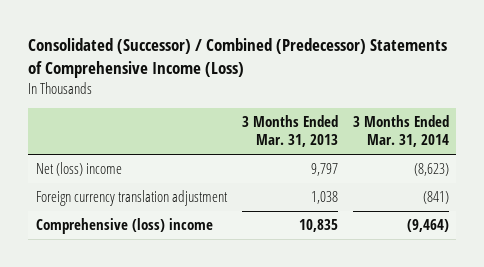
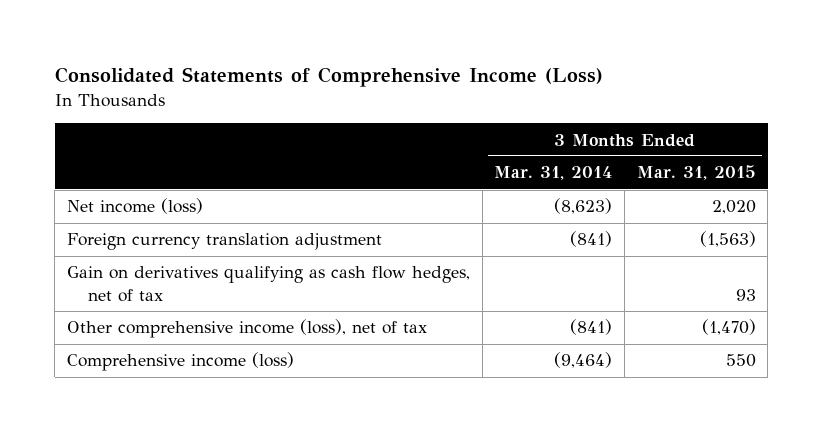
[27,37,447,78] Consolidated (Successor) / Combined (Predecessor) Statements of Comprehensive Income (Loss) -> [54,67,603,88] Consolidated Statements of Comprehensive Income (Loss)
[241,115,338,148] 3 Months Ended Mar. 31, 2013 -> none
none -> [636,165,756,181] Mar. 31, 2015
[35,162,122,177] Net (loss) income -> [67,198,204,215] Net income (loss)
none -> [67,266,471,303] Gain on derivatives qualifying as cash flow hedges, net of tax
none -> [67,319,428,339] Other comprehensive income (loss), net of tax
[35,218,213,235] Comprehensive (loss) income -> [67,352,295,372] Comprehensive income (loss)

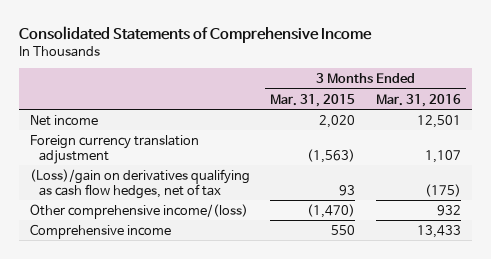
[54,67,603,88] Consolidated Statements of Comprehensive Income (Loss) -> [19,25,373,43] Consolidated Statements of Comprehensive Income
[494,166,613,181] Mar. 31, 2014 -> none
none -> [376,93,462,107] Mar. 31, 2016
[67,198,204,215] Net income (loss) -> [29,114,98,126] Net income
[67,266,471,303] Gain on derivatives qualifying as cash flow hedges, net of tax -> [29,168,250,199] (Loss)/gain on derivatives qualifying as cash flow hedges, net of tax
[67,319,428,339] Other comprehensive income (loss), net of tax -> [29,203,248,219] Other comprehensive income/(loss)
[67,352,295,372] Comprehensive income (loss) -> [29,223,171,239] Comprehensive income

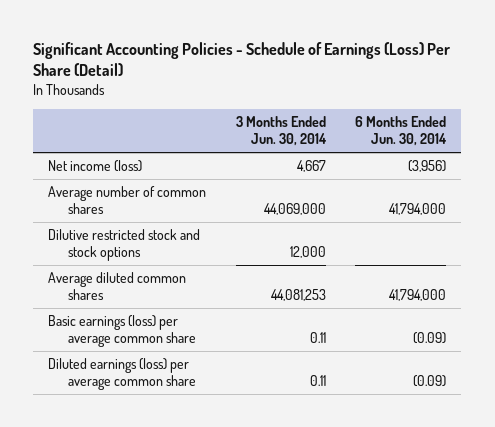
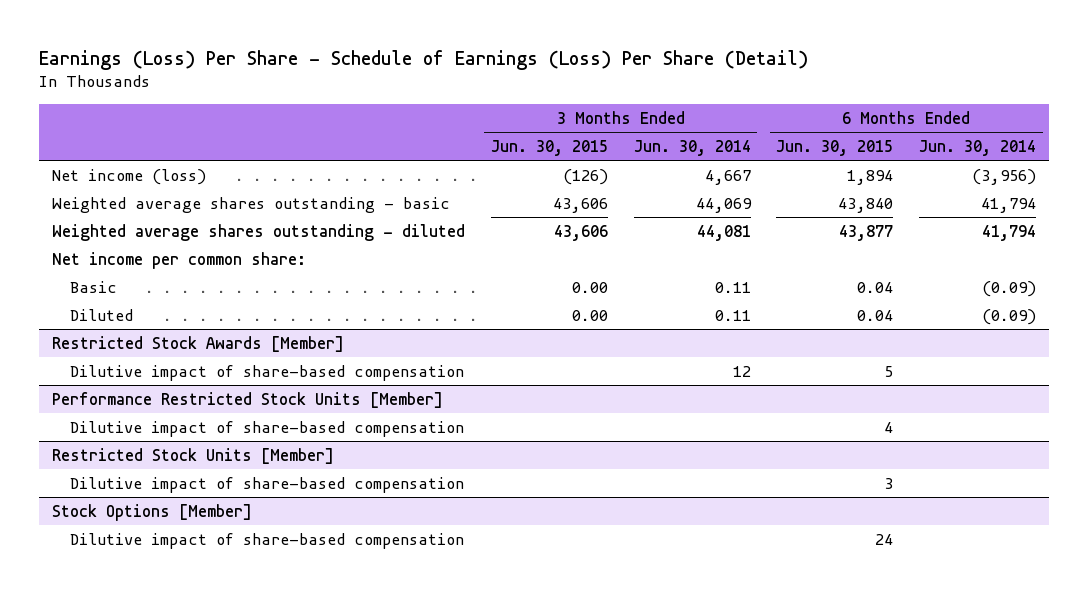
[33,41,451,77] Significant Accounting Policies - Schedule of Earnings (Loss) Per Share (Detail) -> [38,49,808,70] Earnings (Loss) Per Share - Schedule of Earnings (Loss) Per Share (Detail)
none -> [490,139,608,156] Jun. 30, 2015
none -> [776,139,894,156] Jun. 30, 2015
[48,229,201,262] Dilutive restricted stock and stock options -> none
[48,186,207,215] Average number of common shares -> [51,196,450,213] Weighted average shares outstanding - basic
[263,203,326,216] 44,069,000 -> [695,197,752,213] 44,069
[389,203,447,216] 41,794,000 -> [981,197,1037,213] 41,794
[48,272,187,301] Average diluted common shares -> [51,223,465,241] Weighted average shares outstanding - diluted
[270,289,326,302] 44,081,253 -> [696,224,751,241] 44,081
[389,289,447,302] 41,794,000 -> [982,224,1037,241] 41,794
none -> [51,251,306,269] Net income per common share:
[48,315,197,348] Basic earnings (loss) per average common share -> [69,280,117,293] Basic
[48,358,197,391] Diluted earnings (loss) per average common share -> [69,308,133,321] Diluted
none -> [51,335,344,352] Restricted Stock Awards [Member]
none -> [69,364,464,381] Dilutive impact of share-based compensation
none -> [51,391,443,408] Performance Restricted Stock Units [Member]
none -> [69,420,464,437] Dilutive impact of share-based compensation
none -> [51,447,334,464] Restricted Stock Units [Member]
none -> [69,476,464,493] Dilutive impact of share-based compensation
none -> [51,503,252,521] Stock Options [Member]
none -> [69,532,464,549] Dilutive impact of share-based compensation

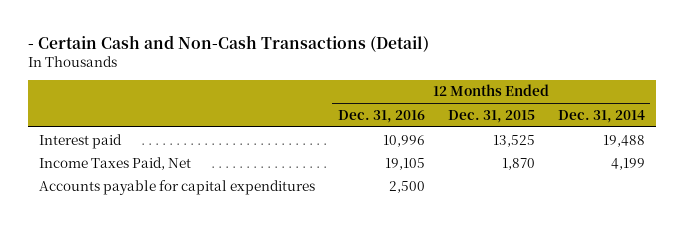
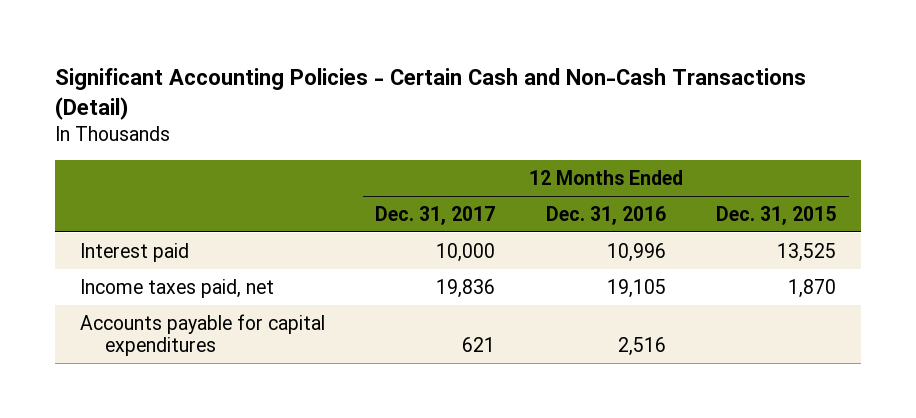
[28,34,430,52] - Certain Cash and Non-Cash Transactions (Detail) -> [54,67,806,120] Significant Accounting Policies - Certain Cash and Non-Cash Transactions (Detail)
[557,109,645,123] Dec. 31, 2014 -> none
none -> [375,205,496,225] Dec. 31, 2017
[39,156,192,170] Income Taxes Paid, Net -> [80,278,275,298] Income taxes paid, net
[389,180,426,193] 2,500 -> [617,337,666,357] 2,516

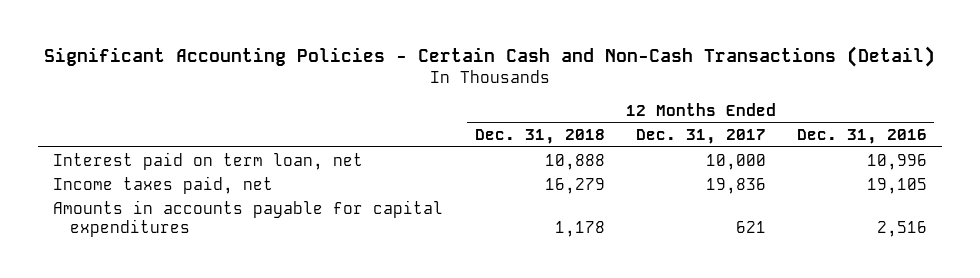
[716,205,837,225] Dec. 31, 2015 -> none
none -> [474,128,605,144] Dec. 31, 2018
[80,242,190,262] Interest paid -> [53,151,364,170] Interest paid on term loan, net
[80,313,326,357] Accounts payable for capital expenditures -> [53,199,444,238] Amounts in accounts payable for capital expenditures

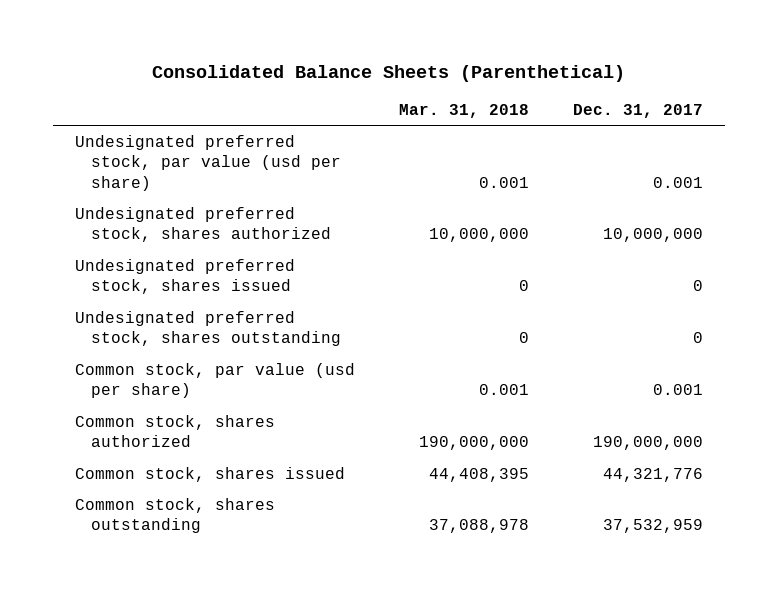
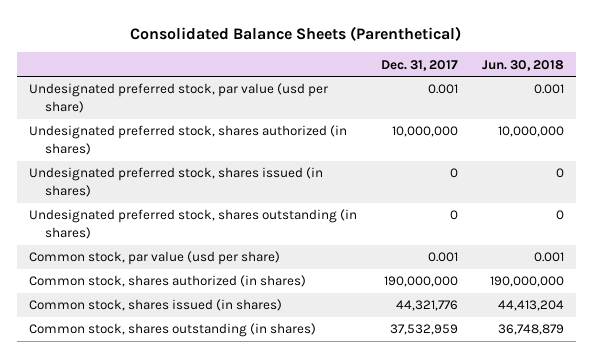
[398,103,529,118] Mar. 31, 2018 -> none
none -> [481,59,564,71] Jun. 30, 2018
[74,206,331,243] Undesignated preferred stock, shares authorized -> [29,125,348,155] Undesignated preferred stock, shares authorized (in shares)
[74,258,295,295] Undesignated preferred stock, shares issued -> [29,167,324,197] Undesignated preferred stock, shares issued (in shares)
[74,310,341,347] Undesignated preferred stock, shares outstanding -> [29,209,358,239] Undesignated preferred stock, shares outstanding (in shares)
[74,414,275,448] Common stock, shares authorized -> [29,275,307,288] Common stock, shares authorized (in shares)
[74,466,345,482] Common stock, shares issued -> [29,299,283,312] Common stock, shares issued (in shares)
[74,497,275,534] Common stock, shares outstanding -> [29,323,317,338] Common stock, shares outstanding (in shares)

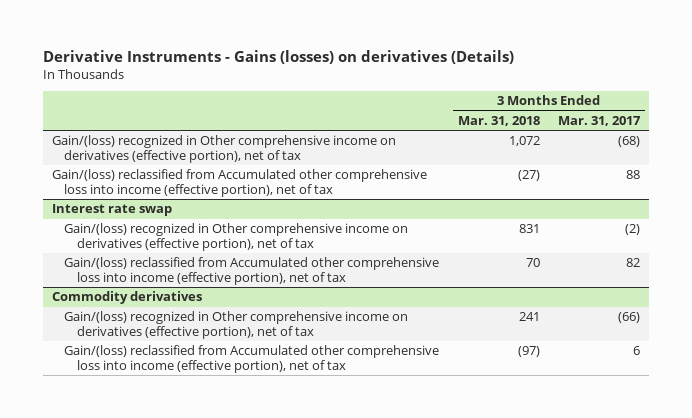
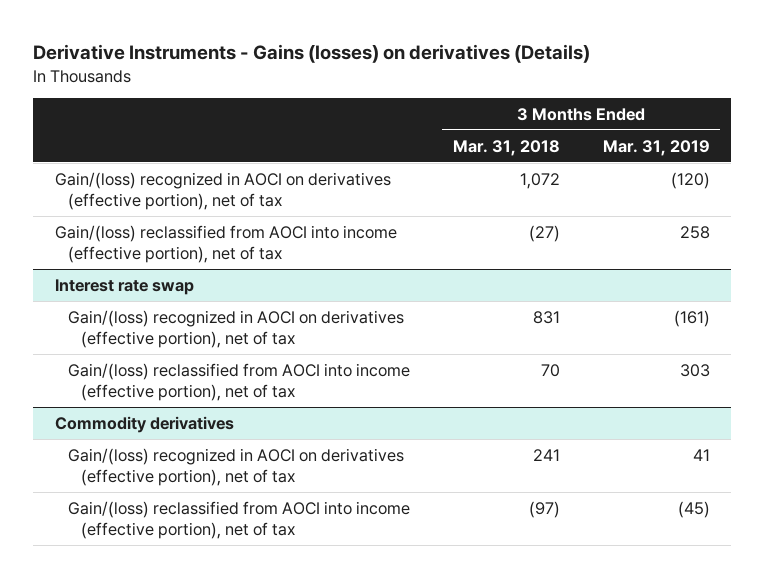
[558,115,642,126] Mar. 31, 2017 -> none
none -> [602,139,710,156] Mar. 31, 2019
[51,135,396,163] Gain/(loss) recognized in Other comprehensive income on derivatives (effective portion), net of tax -> [54,171,391,210] Gain/(loss) recognized in AOCI on derivatives (effective portion), net of tax
[51,169,427,197] Gain/(loss) reclassified from Accumulated other comprehensive loss into income (effective portion), net of tax -> [54,224,397,263] Gain/(loss) reclassified from AOCI into income (effective portion), net of tax
[64,223,409,251] Gain/(loss) recognized in Other comprehensive income on derivatives (effective portion), net of tax -> [67,309,404,348] Gain/(loss) recognized in AOCI on derivatives (effective portion), net of tax
[64,257,440,285] Gain/(loss) reclassified from Accumulated other comprehensive loss into income (effective portion), net of tax -> [67,362,410,401] Gain/(loss) reclassified from AOCI into income (effective portion), net of tax
[64,311,409,339] Gain/(loss) recognized in Other comprehensive income on derivatives (effective portion), net of tax -> [67,447,404,486] Gain/(loss) recognized in AOCI on derivatives (effective portion), net of tax
[64,345,440,373] Gain/(loss) reclassified from Accumulated other comprehensive loss into income (effective portion), net of tax -> [67,500,410,539] Gain/(loss) reclassified from AOCI into income (effective portion), net of tax

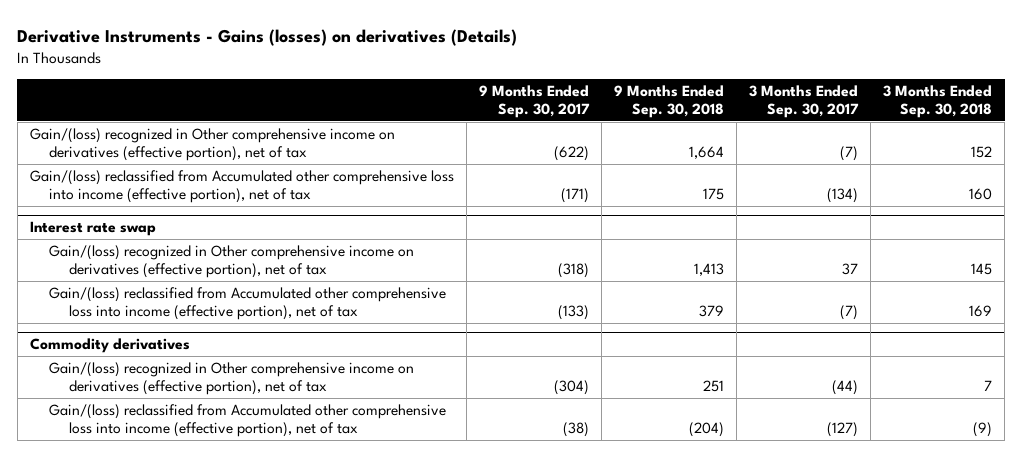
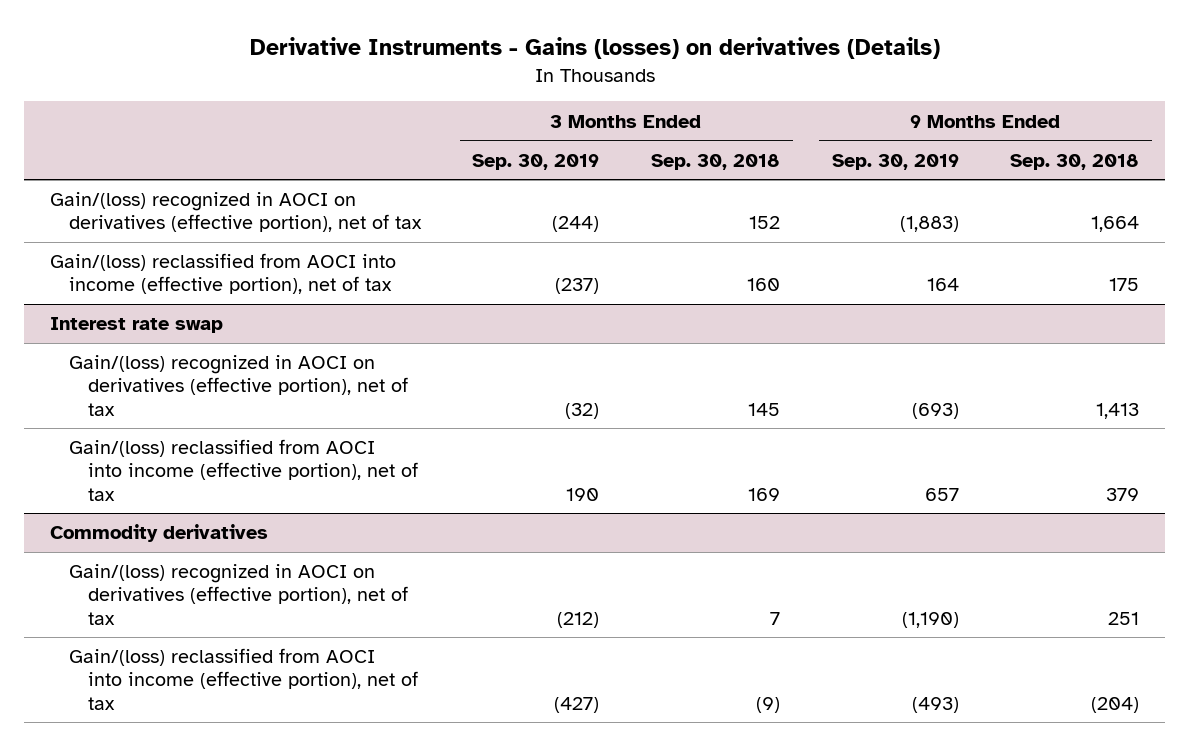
[479,84,591,119] 9 Months Ended Sep. 30, 2017 -> none
[749,84,860,119] 3 Months Ended Sep. 30, 2017 -> none
none -> [472,153,600,170] Sep. 30, 2019
none -> [831,153,959,170] Sep. 30, 2019
[29,127,395,162] Gain/(loss) recognized in Other comprehensive income on derivatives (effective portion), net of tax -> [49,192,422,233] Gain/(loss) recognized in AOCI on derivatives (effective portion), net of tax
[29,169,454,204] Gain/(loss) reclassified from Accumulated other comprehensive loss into income (effective portion), net of tax -> [49,253,396,295] Gain/(loss) reclassified from AOCI into income (effective portion), net of tax
[49,244,415,279] Gain/(loss) recognized in Other comprehensive income on derivatives (effective portion), net of tax -> [68,355,408,416] Gain/(loss) recognized in AOCI on derivatives (effective portion), net of tax
[49,286,447,321] Gain/(loss) reclassified from Accumulated other comprehensive loss into income (effective portion), net of tax -> [68,439,418,501] Gain/(loss) reclassified from AOCI into income (effective portion), net of tax
[49,361,415,396] Gain/(loss) recognized in Other comprehensive income on derivatives (effective portion), net of tax -> [68,564,408,625] Gain/(loss) recognized in AOCI on derivatives (effective portion), net of tax
[49,403,447,438] Gain/(loss) reclassified from Accumulated other comprehensive loss into income (effective portion), net of tax -> [68,648,418,710] Gain/(loss) reclassified from AOCI into income (effective portion), net of tax

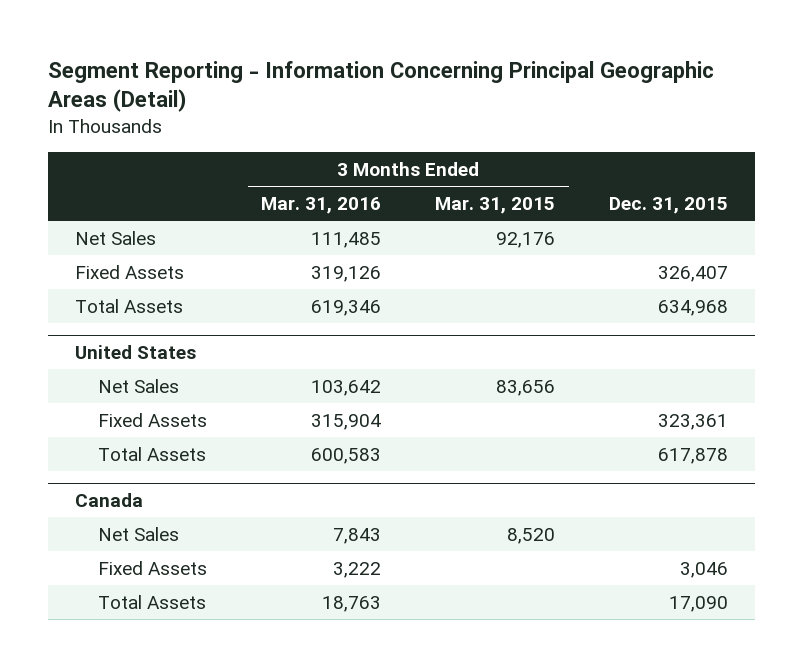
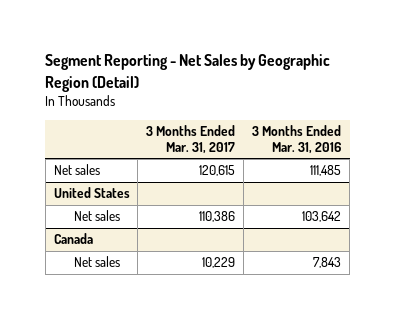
[48,60,715,113] Segment Reporting - Information Concerning Principal Geographic Areas (Detail) -> [45,54,331,92] Segment Reporting - Net Sales by Geographic Region (Detail)
[435,196,556,214] Mar. 31, 2015 -> none
[609,196,729,214] Dec. 31, 2015 -> none
none -> [146,124,236,155] 3 Months Ended Mar. 31, 2017
[75,264,185,279] Fixed Assets -> none
[75,298,184,313] Total Assets -> none
[75,230,157,245] Net Sales -> [53,164,100,176] Net sales
[98,412,208,427] Fixed Assets -> none
[98,446,207,461] Total Assets -> none
[98,378,180,393] Net Sales -> [74,210,121,222] Net sales
[98,560,208,575] Fixed Assets -> none
[98,594,207,609] Total Assets -> none
[98,526,180,541] Net Sales -> [74,256,121,268] Net sales

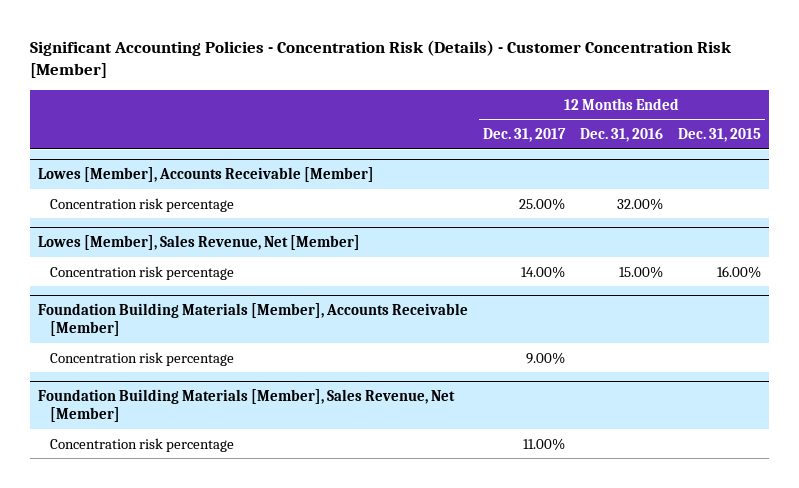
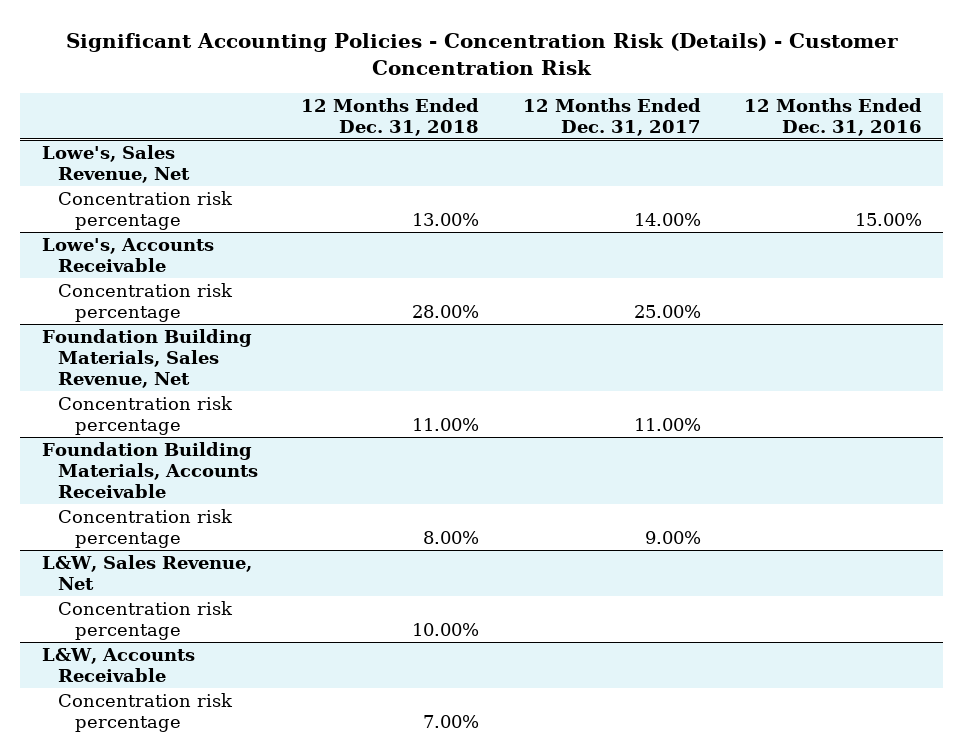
[30,39,733,79] Significant Accounting Policies - Concentration Risk (Details) - Customer Concentration Risk [Member] -> [65,32,898,76] Significant Accounting Policies - Concentration Risk (Details) - Customer Concentration Risk
[678,128,762,143] Dec. 31, 2015 -> none
none -> [301,97,480,136] 12 Months Ended Dec. 31, 2018
[37,166,374,182] Lowes [Member], Accounts Receivable [Member] -> none
[49,197,234,212] Concentration risk percentage -> none
[37,234,360,250] Lowes [Member], Sales Revenue, Net [Member] -> none
none -> [41,145,191,184] Lowe's, Sales Revenue, Net
[37,302,468,337] Foundation Building Materials [Member], Accounts Receivable [Member] -> none
none -> [41,238,214,273] Lowe's, Accounts Receivable
[525,351,565,364] 9.00% -> [633,305,701,319] 25.00%
[37,388,455,423] Foundation Building Materials [Member], Sales Revenue, Net [Member] -> [41,329,252,389] Foundation Building Materials, Sales Revenue, Net
none -> [41,442,259,499] Foundation Building Materials, Accounts Receivable
none -> [58,509,234,549] Concentration risk percentage
none -> [41,555,252,591] L&W, Sales Revenue, Net
none -> [58,601,234,641] Concentration risk percentage
none -> [41,648,195,683] L&W, Accounts Receivable
none -> [58,693,234,733] Concentration risk percentage

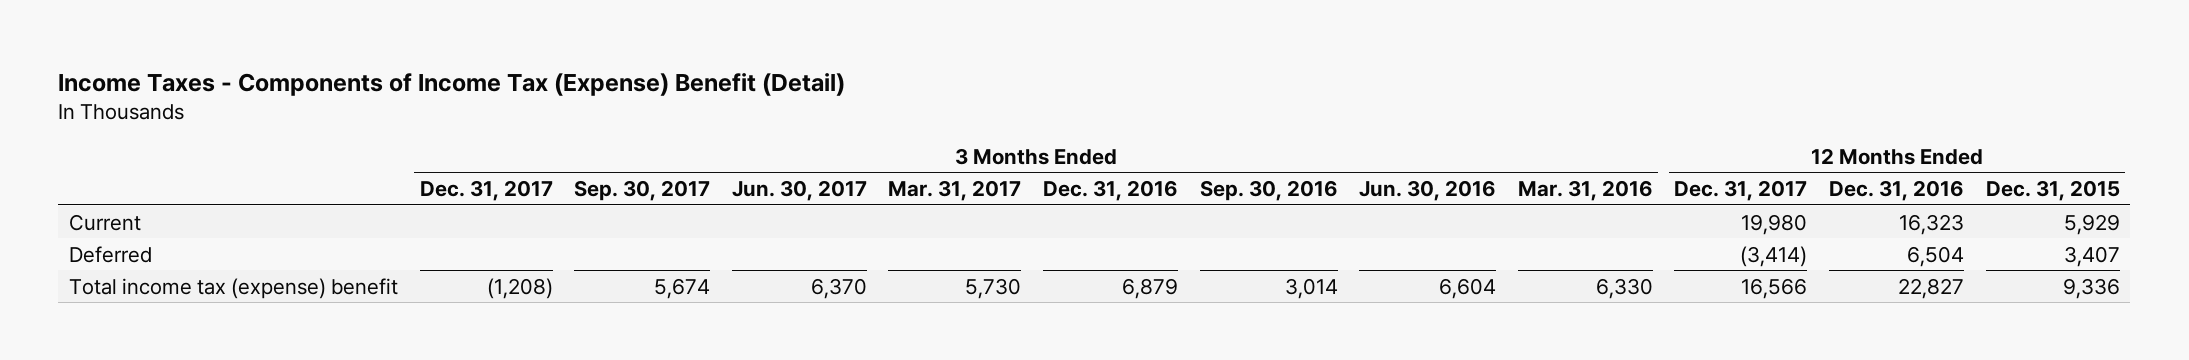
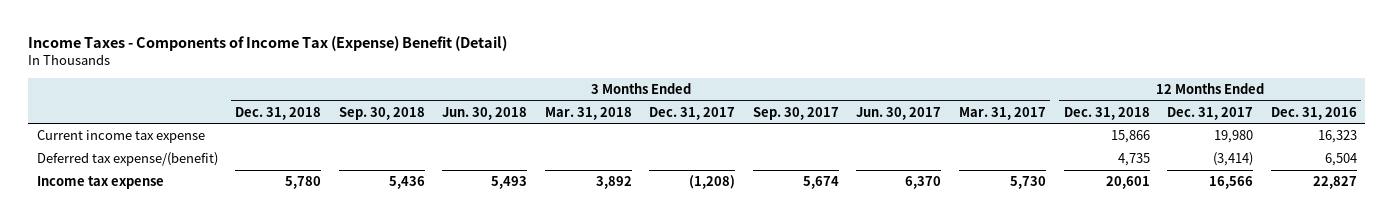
[1043,179,1179,201] Dec. 31, 2016 -> none
[1199,179,1338,201] Sep. 30, 2016 -> none
[1359,179,1497,201] Jun. 30, 2016 -> none
[1517,179,1653,201] Mar. 31, 2016 -> none
[1985,179,2120,201] Dec. 31, 2015 -> none
none -> [235,106,322,120] Dec. 31, 2018
none -> [338,106,425,120] Sep. 30, 2018
none -> [442,106,528,120] Jun. 30, 2018
none -> [544,106,632,120] Mar. 31, 2018
none -> [1063,106,1150,120] Dec. 31, 2018
[69,213,142,231] Current -> [36,130,205,144] Current income tax expense
[69,245,153,263] Deferred -> [36,152,218,167] Deferred tax expense/(benefit)
[69,277,399,299] Total income tax (expense) benefit -> [36,176,164,190] Income tax expense

